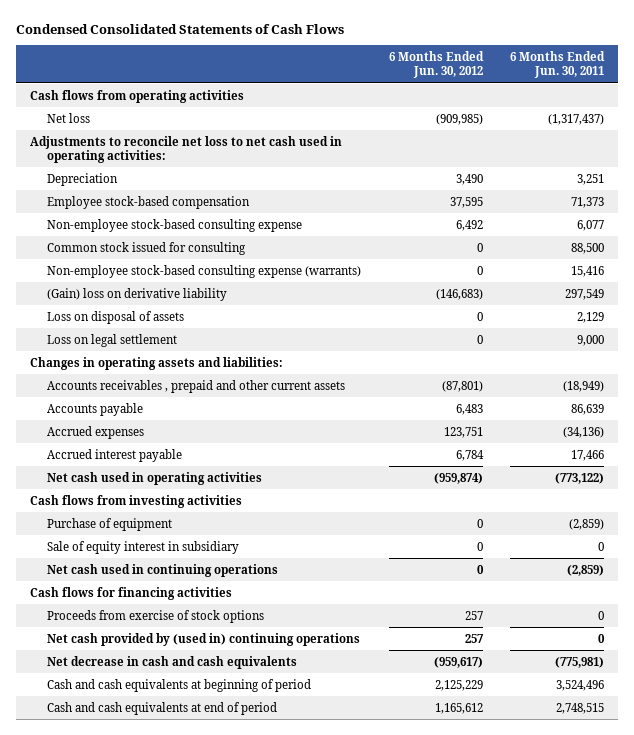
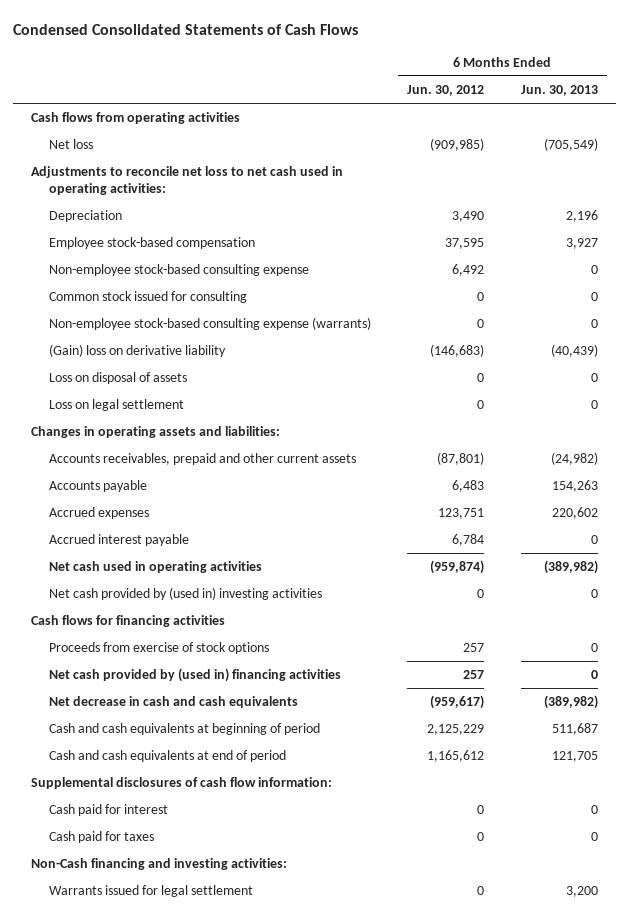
[510,51,606,79] 6 Months Ended Jun. 30, 2011 -> none
none -> [520,85,598,97] Jun. 30, 2013
[47,379,346,393] Accounts receivables , prepaid and other current assets -> [48,453,356,466] Accounts receivables, prepaid and other current assets
[30,494,243,508] Cash flows from investing activities -> none
[47,517,173,531] Purchase of equipment -> none
[47,540,240,554] Sale of equity interest in subsidiary -> none
[47,563,279,577] Net cash used in continuing operations -> [48,587,322,601] Net cash provided by (used in) investing activities
[47,632,361,646] Net cash provided by (used in) continuing operations -> [48,668,341,683] Net cash provided by (used in) financing activities
none -> [31,777,333,790] Supplemental disclosures of cash flow information:
none -> [48,804,168,817] Cash paid for interest
none -> [48,831,154,844] Cash paid for taxes
none -> [31,858,288,871] Non-Cash financing and investing activities:
none -> [48,885,253,898] Warrants issued for legal settlement

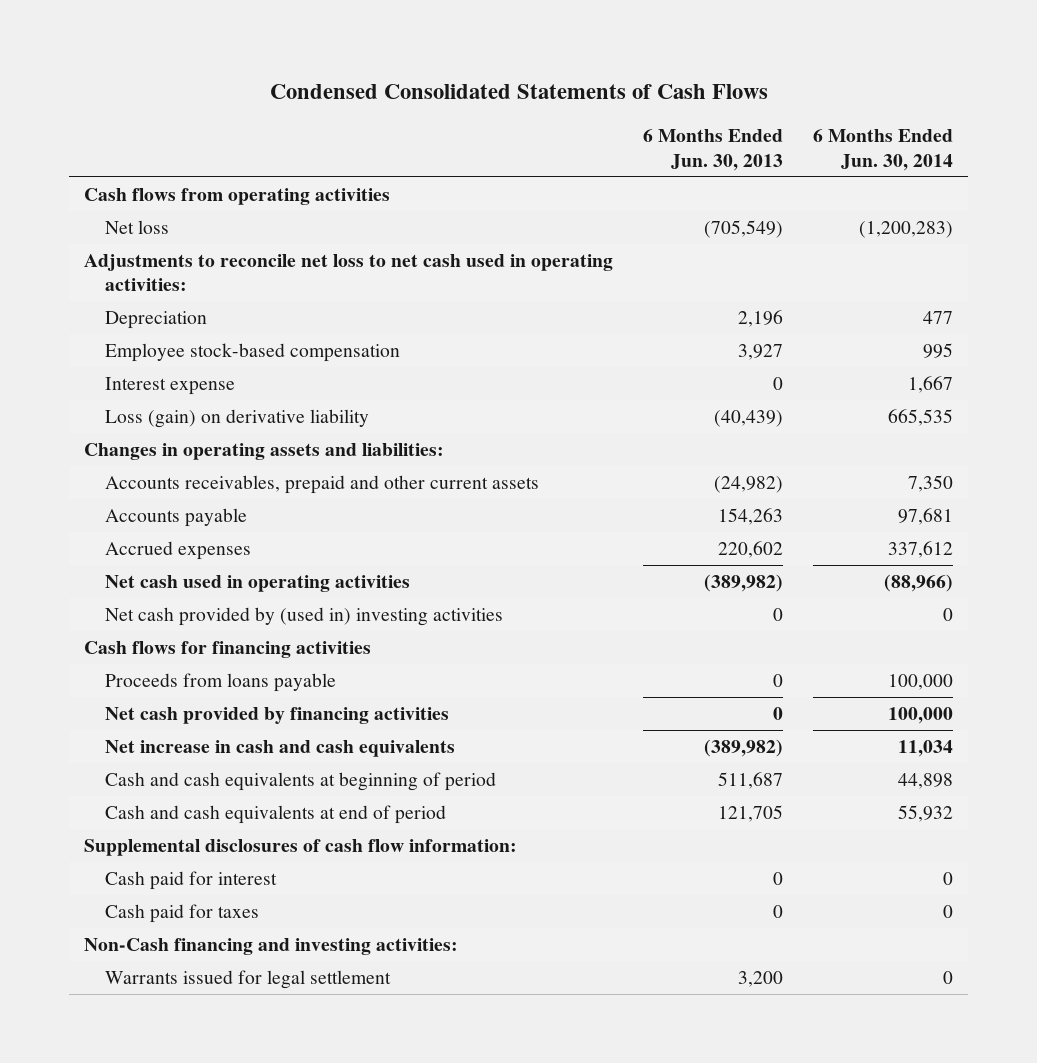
[407,85,485,97] Jun. 30, 2012 -> none
none -> [813,129,954,171] 6 Months Ended Jun. 30, 2014
[48,264,309,277] Non-employee stock-based consulting expense -> none
[48,291,247,304] Common stock issued for consulting -> none
[48,317,371,331] Non-employee stock-based consulting expense (warrants) -> none
[48,372,187,385] Loss on disposal of assets -> none
[48,399,184,412] Loss on legal settlement -> none
none -> [104,376,235,395] Interest expense
[48,344,226,358] (Gain) loss on derivative liability -> [104,408,369,428] Loss (gain) on derivative liability
[48,534,189,547] Accrued interest payable -> none
[48,642,269,655] Proceeds from exercise of stock options -> none
none -> [104,672,336,692] Proceeds from loans payable
[48,668,341,683] Net cash provided by (used in) financing activities -> [104,706,449,724] Net cash provided by financing activities
[48,696,298,709] Net decrease in cash and cash equivalents -> [104,739,455,757] Net increase in cash and cash equivalents

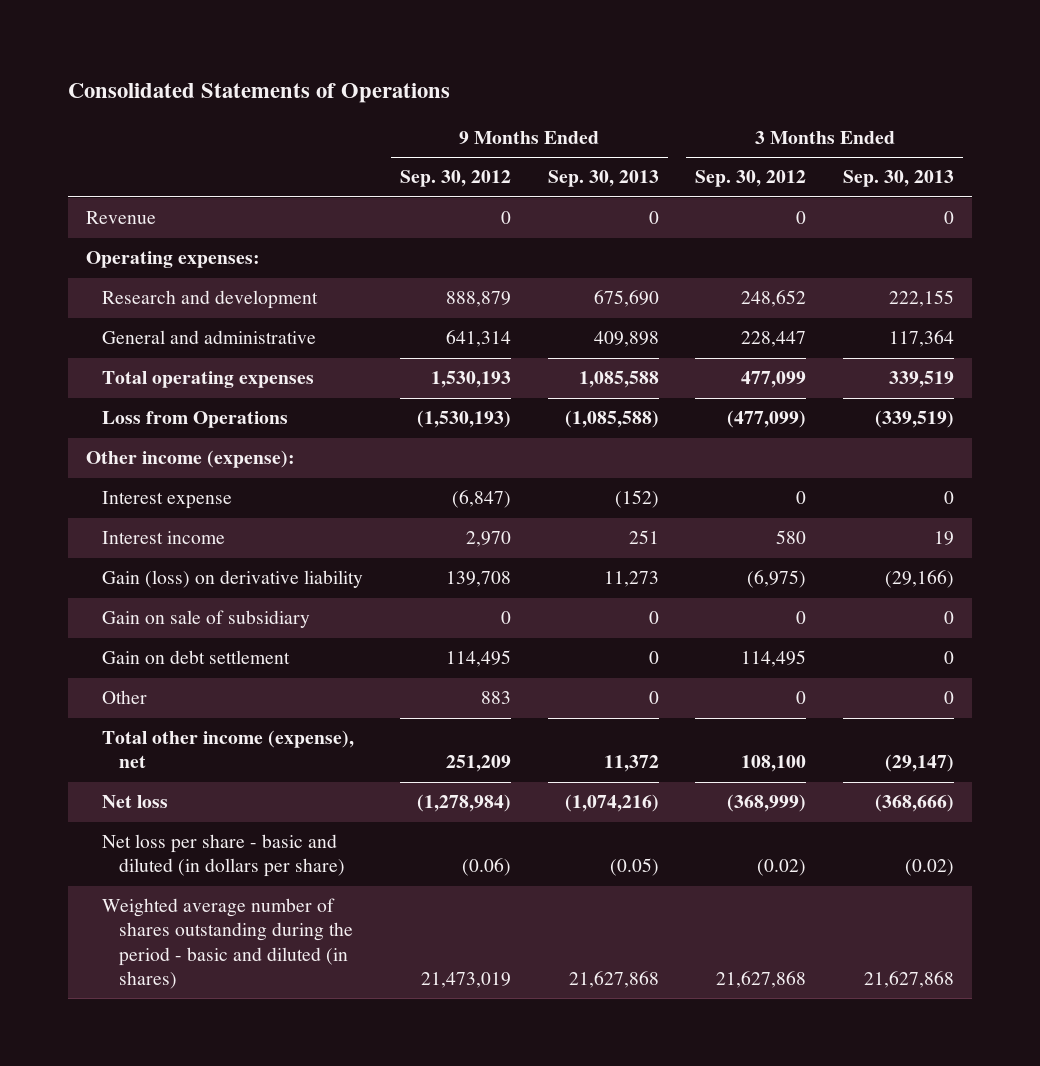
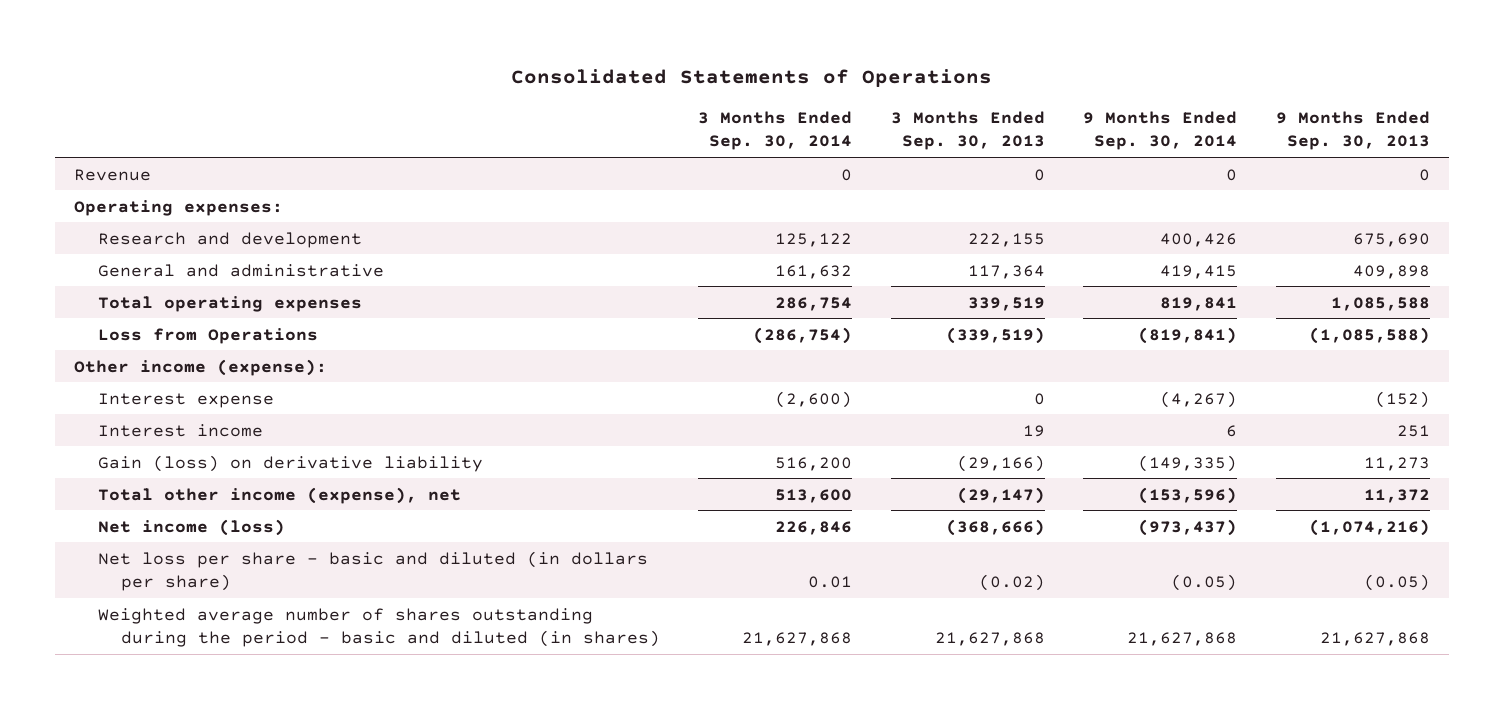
[400,170,512,188] Sep. 30, 2012 -> none
[695,170,807,188] Sep. 30, 2012 -> none
none -> [698,110,853,151] 3 Months Ended Sep. 30, 2014
none -> [1083,110,1238,151] 9 Months Ended Sep. 30, 2014
[102,610,311,629] Gain on sale of subsidiary -> none
[102,650,291,665] Gain on debt settlement -> none
[102,690,148,705] Other -> none
[102,795,169,809] Net loss -> [97,518,285,536] Net income (loss)

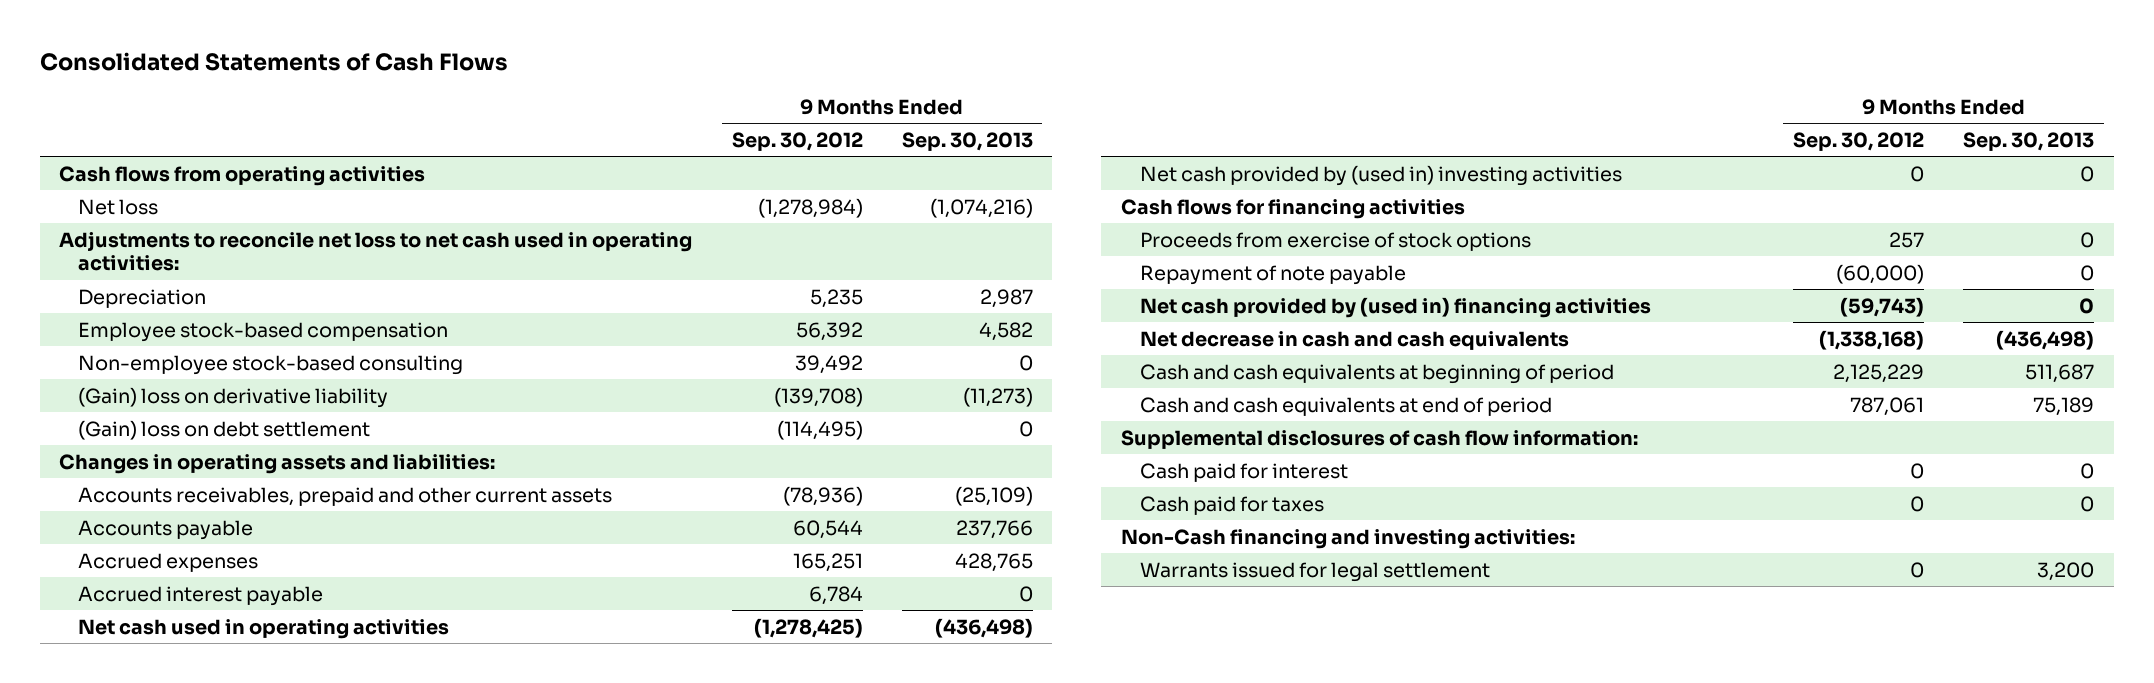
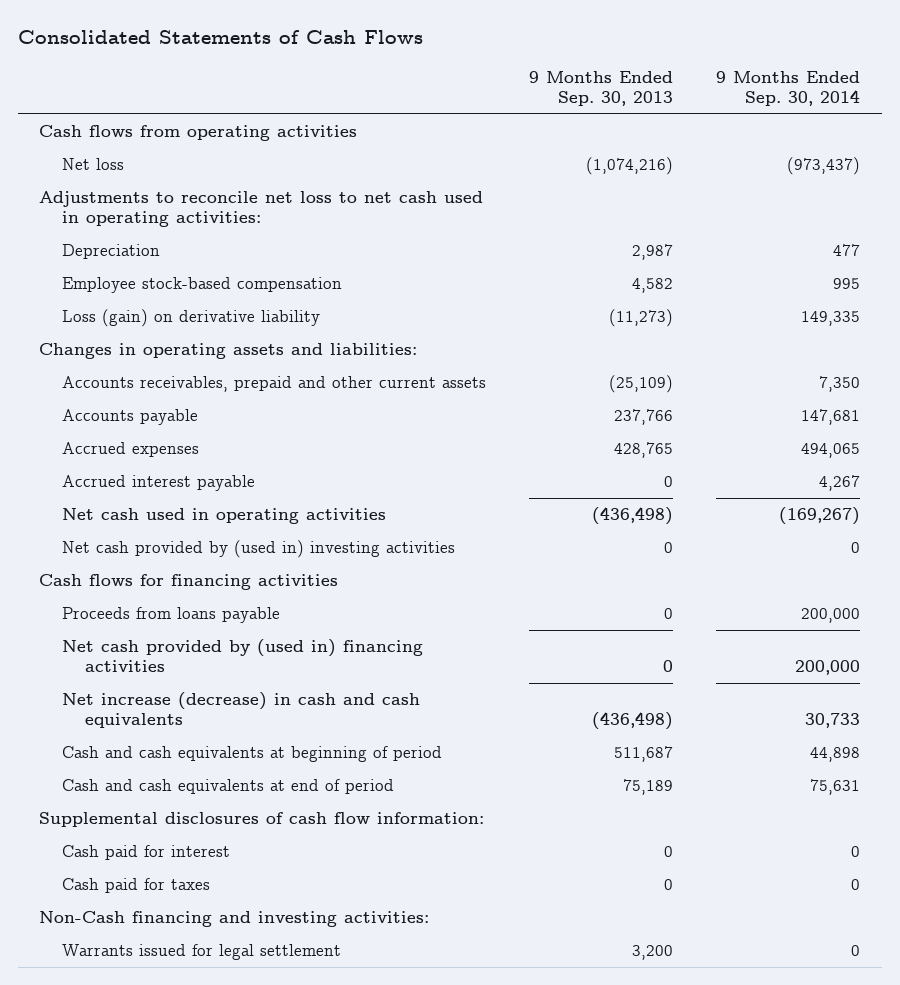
[731,131,863,151] Sep. 30, 2012 -> none
none -> [716,71,861,107] 9 Months Ended Sep. 30, 2014
[78,354,464,375] Non-employee stock-based consulting -> none
[78,419,371,440] (Gain) loss on debt settlement -> none
[78,386,389,408] (Gain) loss on derivative liability -> [62,309,321,328] Loss (gain) on derivative liability
[1139,231,1531,251] Proceeds from exercise of stock options -> none
[1139,264,1406,285] Repayment of note payable -> none
none -> [62,607,281,624] Proceeds from loans payable
[1139,330,1569,350] Net decrease in cash and cash equivalents -> [62,692,421,729] Net increase (decrease) in cash and cash equivalents

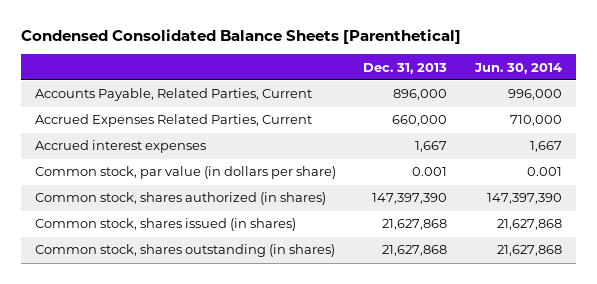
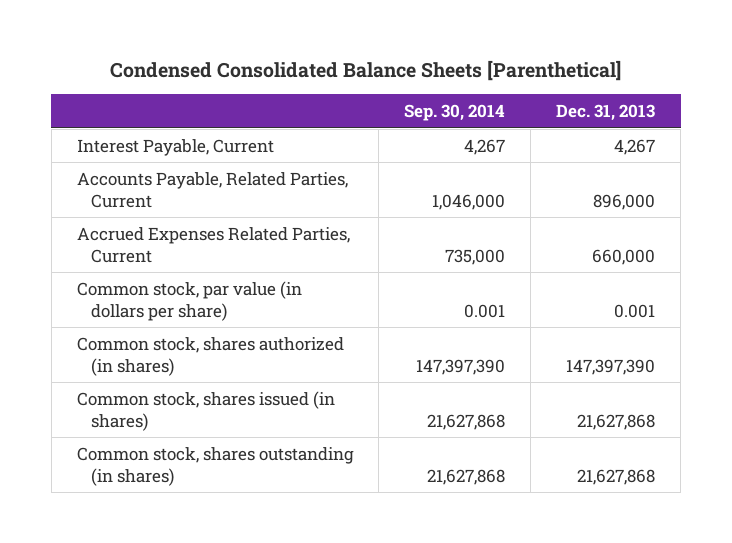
[473,62,562,74] Jun. 30, 2014 -> none
none -> [404,104,506,122] Sep. 30, 2014
none -> [76,138,274,156] Interest Payable, Current
[34,140,206,154] Accrued interest expenses -> none

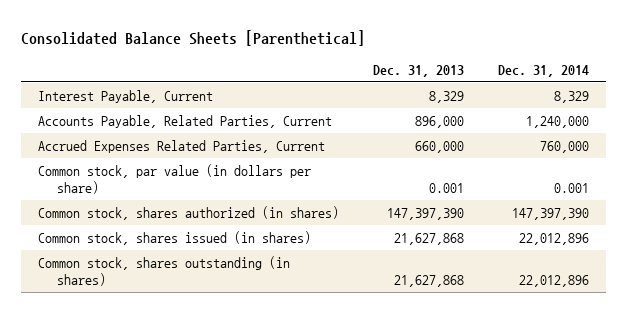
[109,60,621,82] Condensed Consolidated Balance Sheets [Parenthetical] -> [21,30,366,47] Consolidated Balance Sheets [Parenthetical]
[404,104,506,122] Sep. 30, 2014 -> none
none -> [498,64,590,77] Dec. 31, 2014
[614,138,656,155] 4,267 -> [429,90,465,103] 8,329

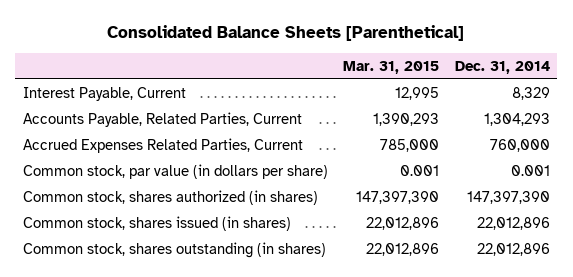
[373,64,465,77] Dec. 31, 2013 -> none
none -> [343,60,440,74] Mar. 31, 2015
[526,115,590,128] 1,240,000 -> [483,112,550,126] 1,304,293

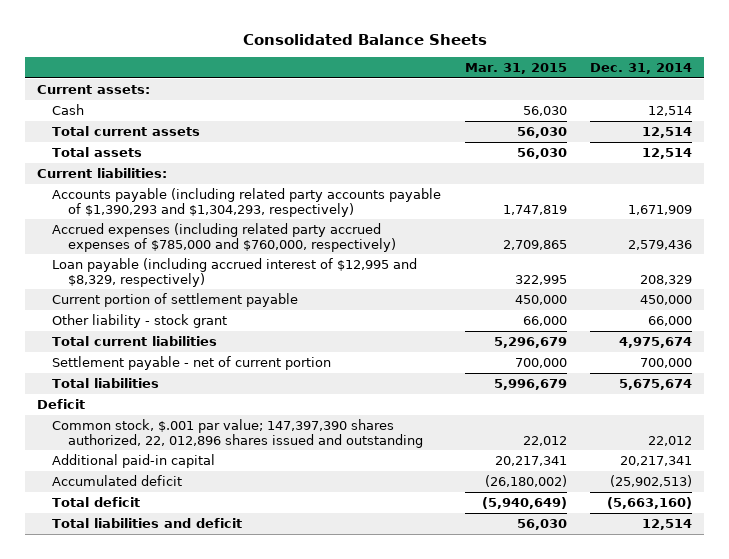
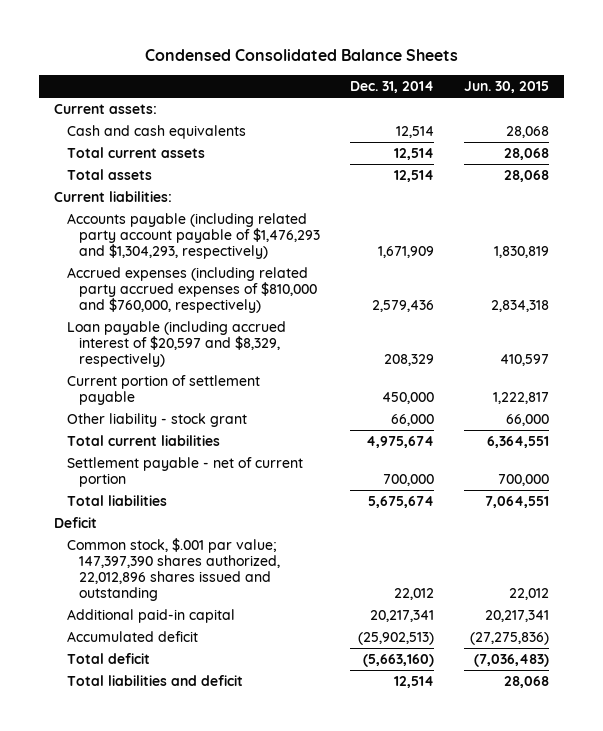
[242,33,487,45] Consolidated Balance Sheets -> [144,49,458,62] Condensed Consolidated Balance Sheets
[464,63,567,75] Mar. 31, 2015 -> none
none -> [463,81,549,94] Jun. 30, 2015
[52,103,85,115] Cash -> [66,124,246,139] Cash and cash equivalents
[52,187,442,217] Accounts payable (including related party accounts payable of $1,390,293 and $1,304,293, respectively) -> [66,212,320,260] Accounts payable (including related party account payable of $1,476,293 and $1,304,293, respectively)
[52,222,396,252] Accrued expenses (including related party accrued expenses of $785,000 and $760,000, respectively) -> [66,266,317,314] Accrued expenses (including related party accrued expenses of $810,000 and $760,000, respectively)
[52,257,418,287] Loan payable (including accrued interest of $12,995 and $8,329, respectively) -> [66,320,286,368] Loan payable (including accrued interest of $20,597 and $8,329, respectively)
[52,418,423,448] Common stock, $.001 par value; 147,397,390 shares authorized, 22, 012,896 shares issued and outstanding -> [66,537,280,602] Common stock, $.001 par value; 147,397,390 shares authorized, 22,012,896 shares issued and outstanding

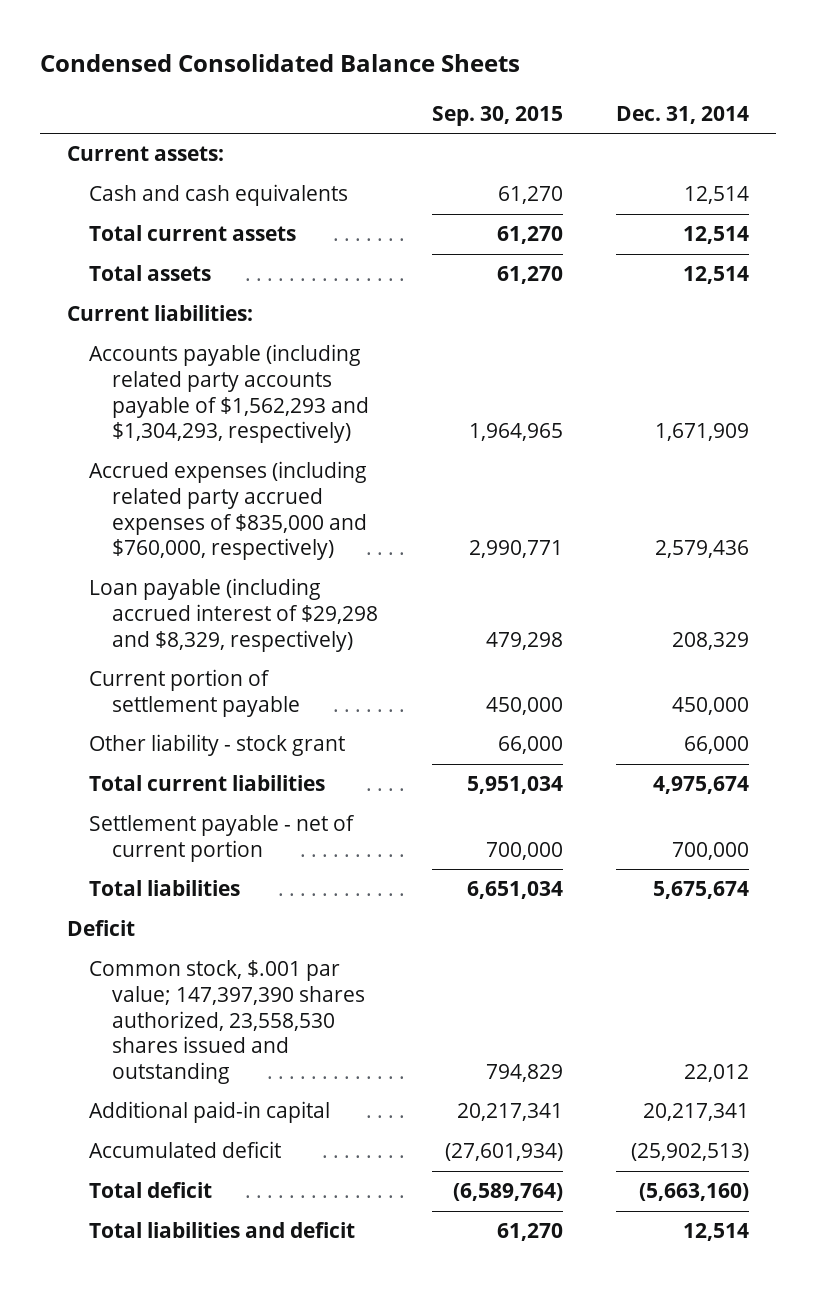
[463,81,549,94] Jun. 30, 2015 -> none
none -> [431,105,563,126] Sep. 30, 2015
[66,212,320,260] Accounts payable (including related party account payable of $1,476,293 and $1,304,293, respectively) -> [89,344,369,444] Accounts payable (including related party accounts payable of $1,562,293 and $1,304,293, respectively)
[66,266,317,314] Accrued expenses (including related party accrued expenses of $810,000 and $760,000, respectively) -> [89,461,368,561] Accrued expenses (including related party accrued expenses of $835,000 and $760,000, respectively)
[66,320,286,368] Loan payable (including accrued interest of $20,597 and $8,329, respectively) -> [89,578,378,652] Loan payable (including accrued interest of $29,298 and $8,329, respectively)
[66,537,280,602] Common stock, $.001 par value; 147,397,390 shares authorized, 22,012,896 shares issued and outstanding -> [89,960,365,1084] Common stock, $.001 par value; 147,397,390 shares authorized, 23,558,530 shares issued and outstanding

